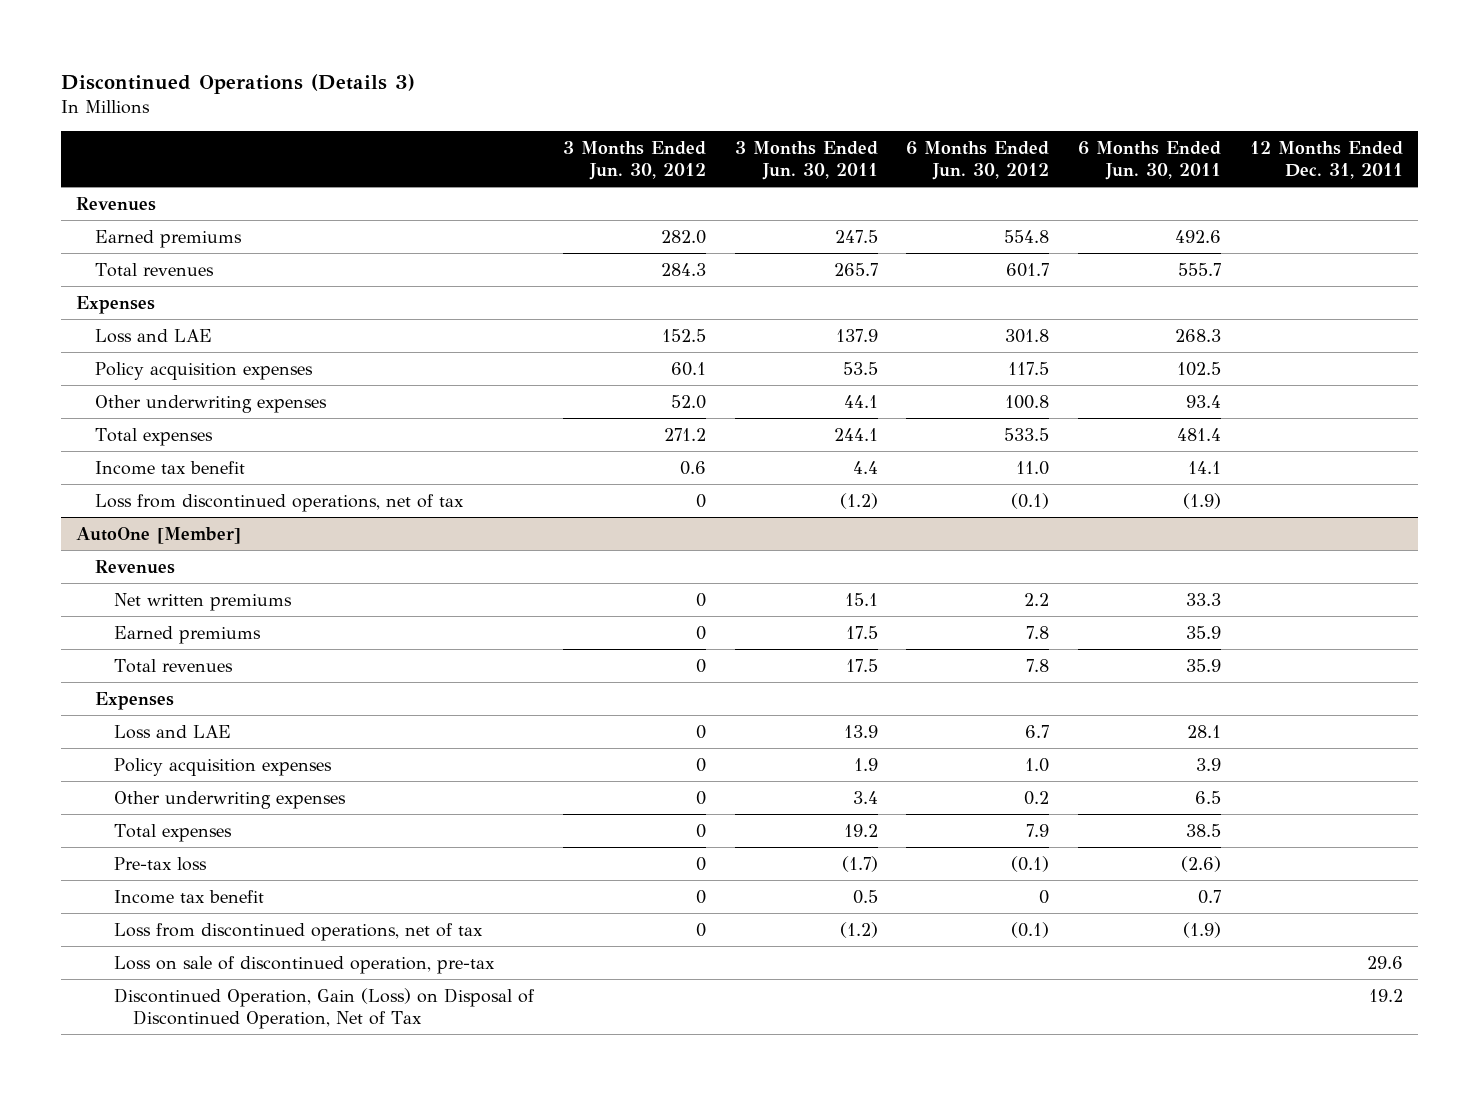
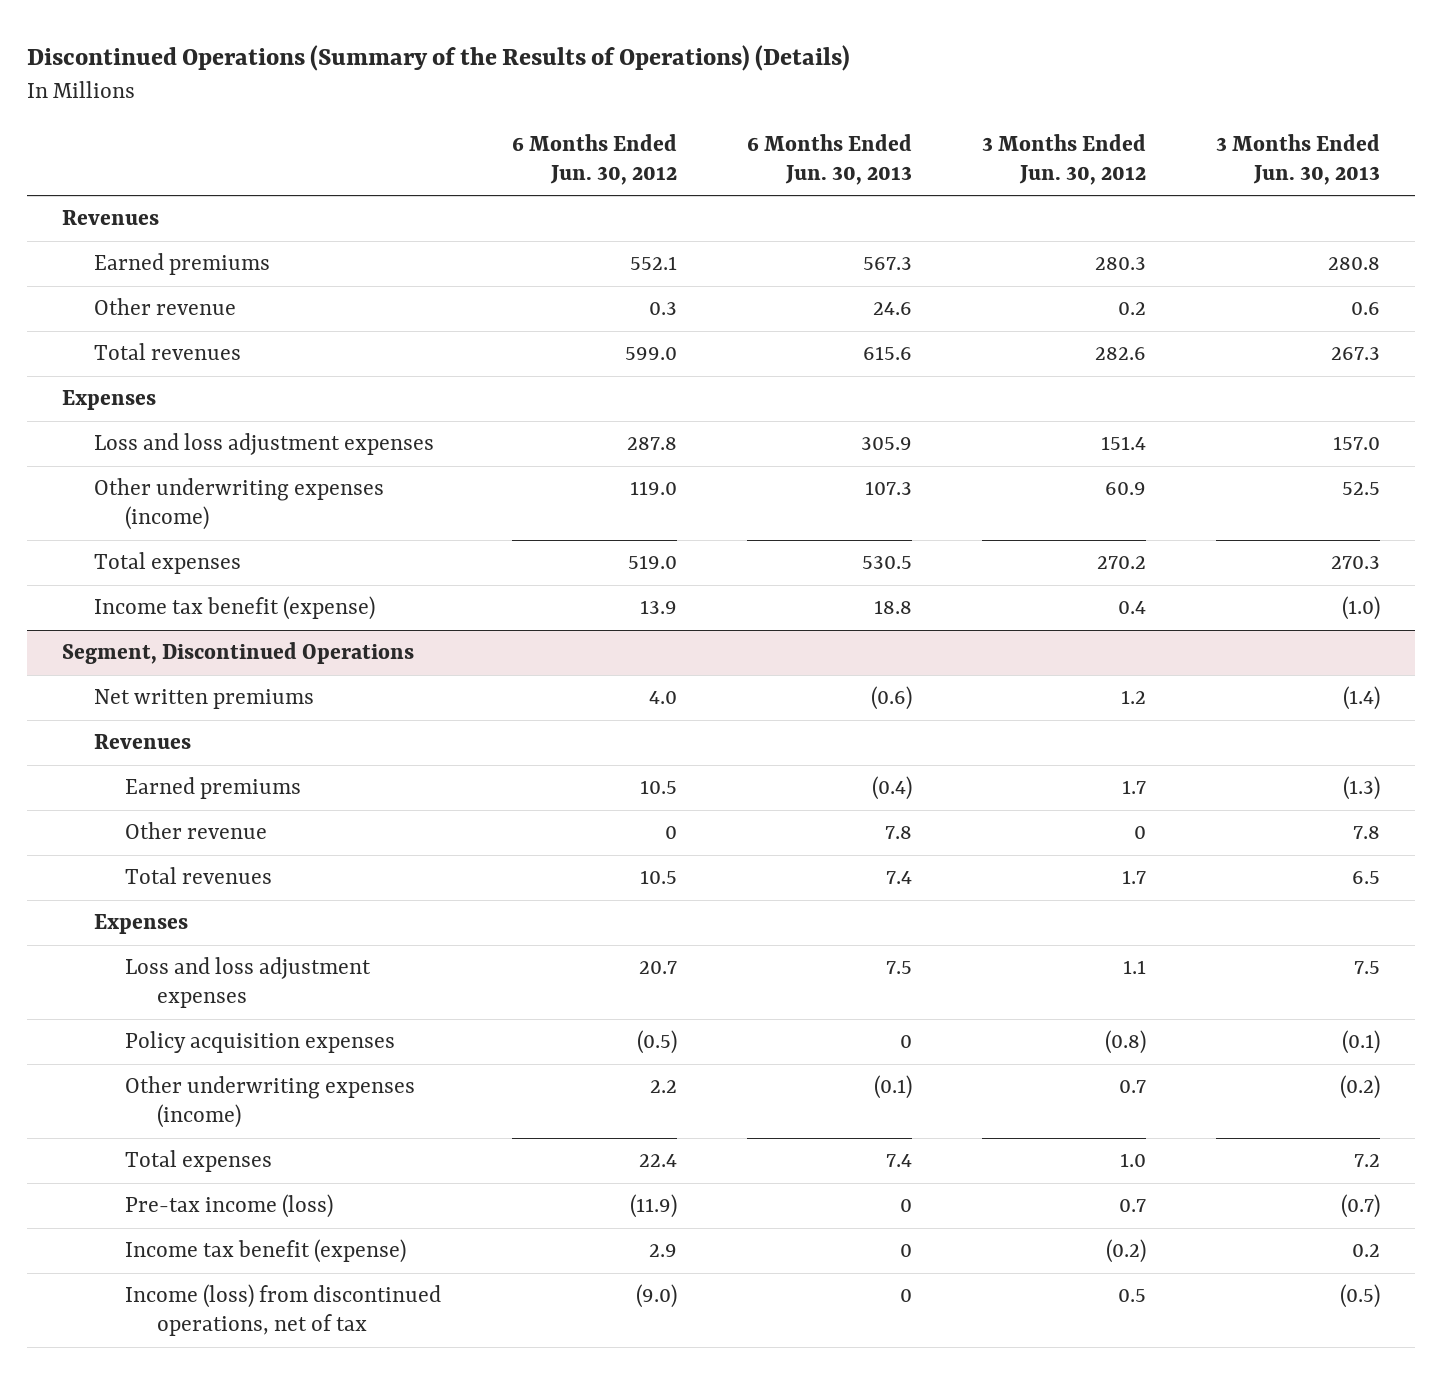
[61,74,416,95] Discontinued Operations (Details 3) -> [27,44,851,71] Discontinued Operations (Summary of the Results of Operations) (Details)
[734,141,878,180] 3 Months Ended Jun. 30, 2011 -> none
[1078,141,1222,180] 6 Months Ended Jun. 30, 2011 -> none
[1250,141,1404,179] 12 Months Ended Dec. 31, 2011 -> none
none -> [746,134,912,186] 6 Months Ended Jun. 30, 2013
none -> [1216,134,1381,186] 3 Months Ended Jun. 30, 2013
[660,229,706,244] 282.0 -> [1095,257,1147,271] 280.3
[1004,229,1050,243] 554.8 -> [629,256,677,271] 552.1
none -> [93,298,236,316] Other revenue
[660,262,706,276] 284.3 -> [1095,347,1147,361] 282.6
[1006,262,1050,277] 601.7 -> [624,347,677,361] 599.0
[94,361,313,380] Policy acquisition expenses -> none
[94,493,464,512] Loss from discontinued operations, net of tax -> none
[75,526,241,544] AutoOne [Member] -> none
[94,328,212,343] Loss and LAE -> [93,433,434,456] Loss and loss adjustment expenses
[661,328,706,342] 152.5 -> [1101,436,1147,451] 151.4
[1005,328,1050,343] 301.8 -> [626,437,677,451] 287.8
[94,394,327,413] Other underwriting expenses -> [93,478,384,531] Other underwriting expenses (income)
[670,394,706,409] 52.0 -> [1105,482,1147,496] 60.9
[1005,394,1050,409] 100.8 -> [629,481,677,496] 119.0
[663,427,706,441] 271.2 -> [1097,556,1147,570] 270.2
[1004,427,1050,441] 533.5 -> [627,555,677,570] 519.0
[94,460,245,475] Income tax benefit -> [93,596,375,621] Income tax benefit (expense)
[679,460,706,475] 0.6 -> [1118,601,1147,615] 0.4
[1016,460,1050,475] 11.0 -> [639,600,677,615] 13.9
none -> [62,642,415,665] Segment, Discontinued Operations
none -> [93,689,314,710] Net written premiums
[113,592,292,611] Net written premiums -> none
[695,625,706,640] 0 -> [1122,780,1147,795] 1.7
[1026,625,1050,639] 7.8 -> [639,780,677,795] 10.5
none -> [125,822,268,840] Other revenue
[695,658,706,673] 0 -> [1122,870,1147,885] 1.7
[1026,658,1050,672] 7.8 -> [639,870,677,885] 10.5
[113,955,495,974] Loss on sale of discontinued operation, pre-tax -> none
[113,987,535,1029] Discontinued Operation, Gain (Loss) on Disposal of Discontinued Operation, Net of Tax -> none
[113,724,231,739] Loss and LAE -> [125,957,372,1009] Loss and loss adjustment expenses
[695,724,706,739] 0 -> [1123,960,1147,975] 1.1
[1025,724,1050,738] 6.7 -> [638,961,677,975] 20.7
[695,757,706,772] 0 -> [1105,1030,1147,1055] (0.8)
[1025,757,1050,772] 1.0 -> [636,1030,677,1055] (0.5)
[113,790,346,809] Other underwriting expenses -> [125,1076,416,1129] Other underwriting expenses (income)
[695,790,706,805] 0 -> [1119,1080,1147,1094] 0.7
[1024,790,1050,805] 0.2 -> [649,1080,677,1094] 2.2
[695,823,706,838] 0 -> [1120,1153,1147,1168] 1.0
[1026,823,1050,837] 7.9 -> [638,1154,677,1168] 22.4
[113,856,207,871] Pre-tax loss -> [125,1194,334,1219] Pre-tax income (loss)
[695,856,706,871] 0 -> [1119,1199,1147,1213] 0.7
[1011,855,1050,872] (0.1) -> [629,1194,677,1219] (11.9)
[113,889,264,904] Income tax benefit -> [125,1239,407,1264] Income tax benefit (expense)
[695,889,706,904] 0 -> [1106,1239,1147,1264] (0.2)
[1039,889,1050,904] 0 -> [648,1244,677,1258] 2.9
[113,922,483,941] Loss from discontinued operations, net of tax -> [125,1284,442,1337] Income (loss) from discontinued operations, net of tax
[695,922,706,937] 0 -> [1118,1289,1147,1303] 0.5
[1011,921,1050,938] (0.1) -> [635,1284,677,1309] (9.0)

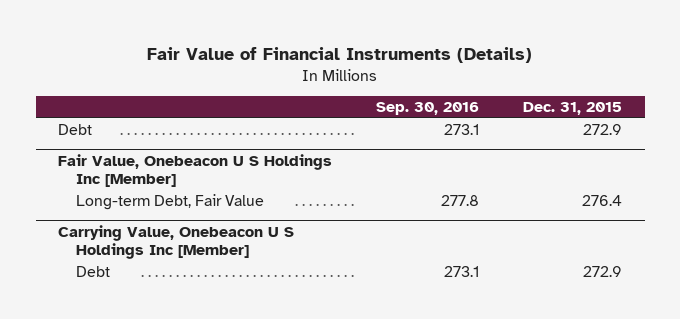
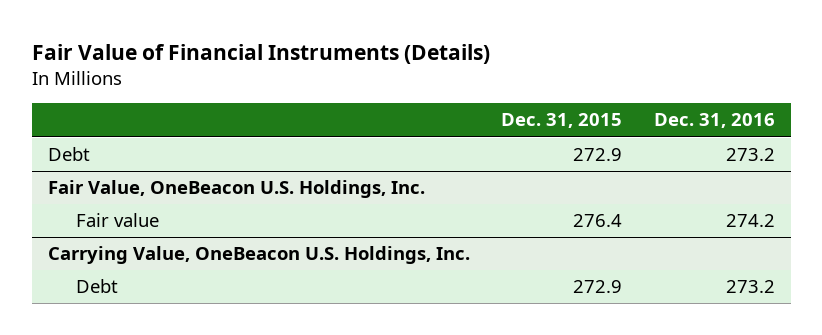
[376,102,480,116] Sep. 30, 2016 -> none
none -> [653,113,775,129] Dec. 31, 2016
[58,154,333,187] Fair Value, Onebeacon U S Holdings Inc [Member] -> [47,180,425,199] Fair Value, OneBeacon U.S. Holdings, Inc.
[76,194,265,211] Long-term Debt, Fair Value -> [75,213,159,228] Fair value
[58,225,295,259] Carrying Value, Onebeacon U S Holdings Inc [Member] -> [47,246,470,265] Carrying Value, OneBeacon U.S. Holdings, Inc.

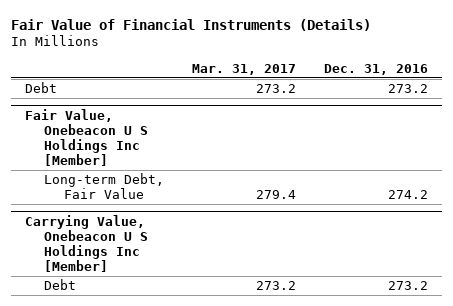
[501,113,623,129] Dec. 31, 2015 -> none
none -> [192,63,297,75] Mar. 31, 2017
[47,180,425,199] Fair Value, OneBeacon U.S. Holdings, Inc. -> [24,108,149,167] Fair Value, Onebeacon U S Holdings Inc [Member]
[75,213,159,228] Fair value -> [44,172,165,200] Long-term Debt, Fair Value
[47,246,470,265] Carrying Value, OneBeacon U.S. Holdings, Inc. -> [24,214,149,273] Carrying Value, Onebeacon U S Holdings Inc [Member]

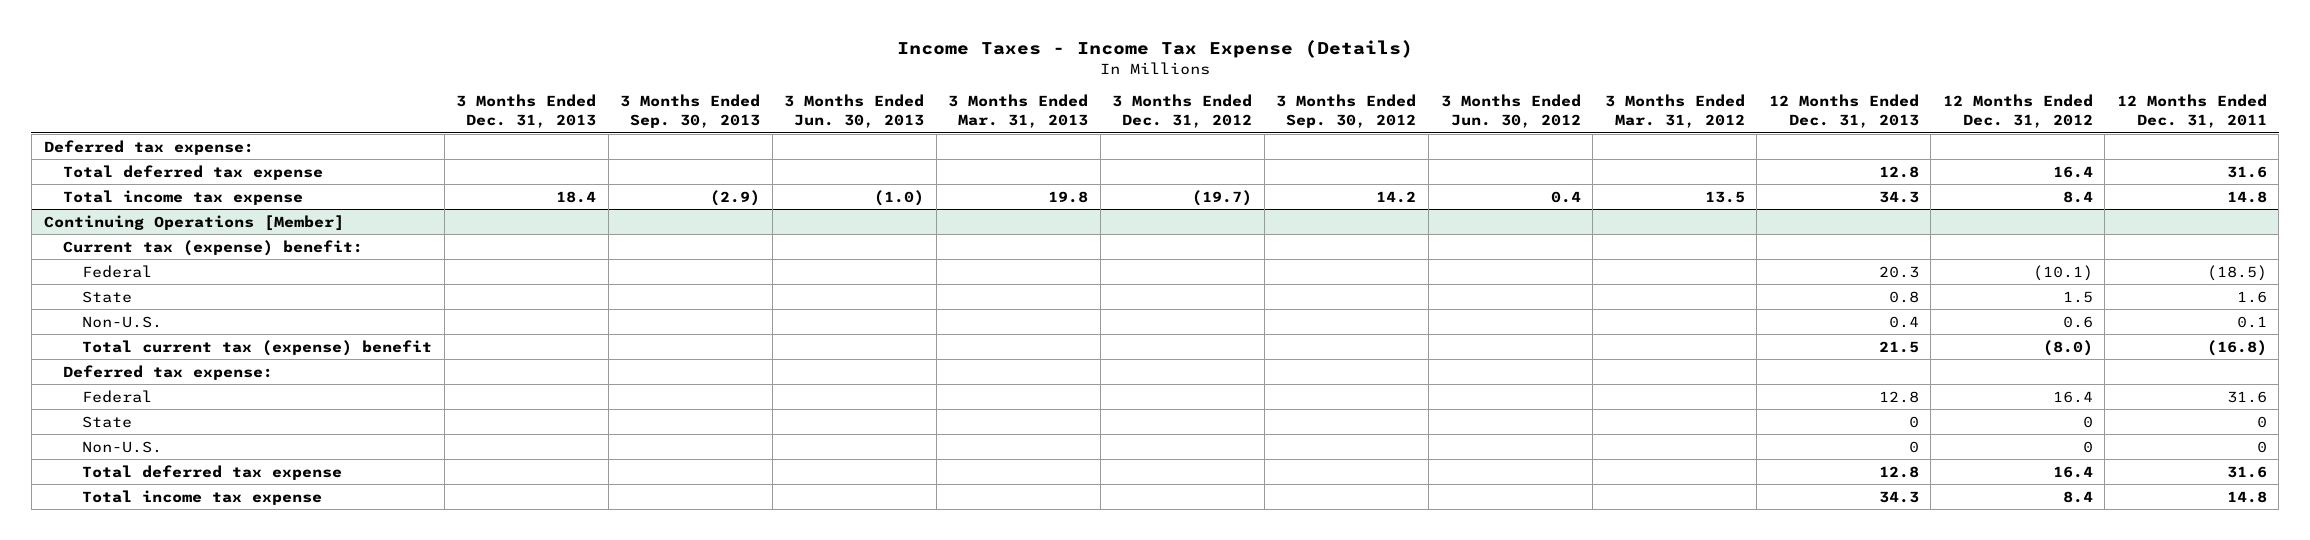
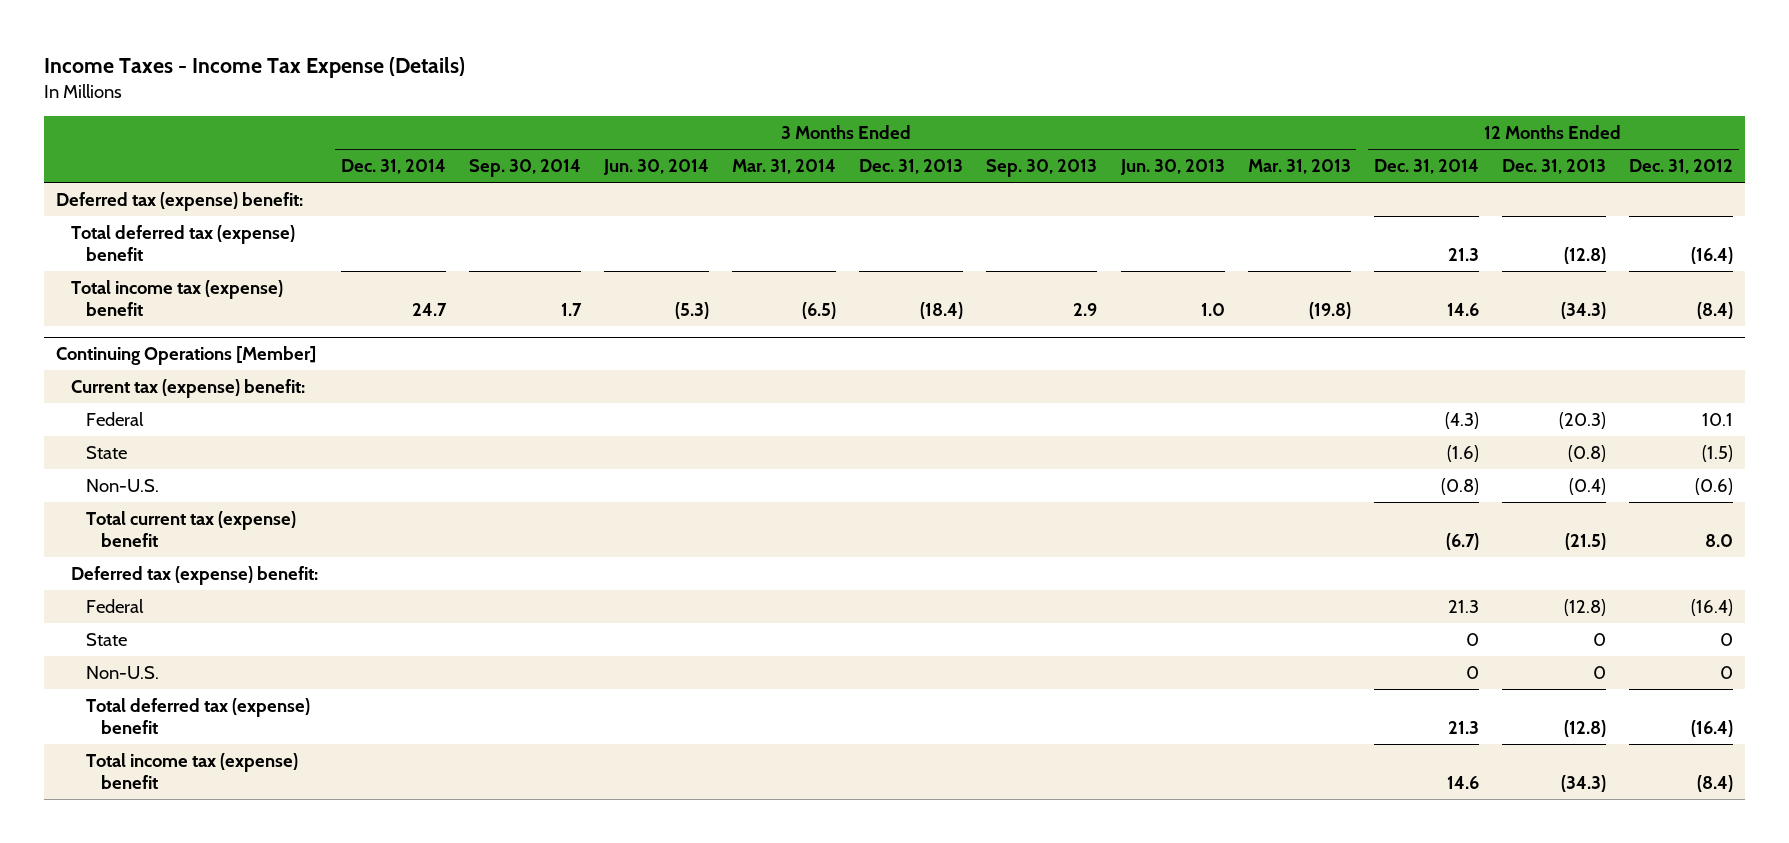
[1112,94,1253,129] 3 Months Ended Dec. 31, 2012 -> none
[1276,94,1417,129] 3 Months Ended Sep. 30, 2012 -> none
[1440,94,1581,129] 3 Months Ended Jun. 30, 2012 -> none
[1604,94,1745,129] 3 Months Ended Mar. 31, 2012 -> none
[2116,94,2267,129] 12 Months Ended Dec. 31, 2011 -> none
none -> [340,159,446,175] Dec. 31, 2014
none -> [468,159,581,178] Sep. 30, 2014
none -> [603,159,710,176] Jun. 30, 2014
none -> [732,159,837,175] Mar. 31, 2014
none -> [1373,159,1479,175] Dec. 31, 2014
[43,139,254,155] Deferred tax expense: -> [55,191,303,211] Deferred tax (expense) benefit:
[62,164,323,180] Total deferred tax expense -> [70,224,295,262] Total deferred tax (expense) benefit
[1878,165,1919,178] 12.8 -> [1563,247,1606,265] (12.8)
[2052,165,2093,178] 16.4 -> [1690,247,1733,265] (16.4)
[62,189,303,205] Total income tax expense -> [70,279,283,317] Total income tax (expense) benefit
[556,190,597,203] 18.4 -> [920,302,964,320] (18.4)
[710,189,761,206] (2.9) -> [1073,303,1098,317] 2.9
[874,189,925,206] (1.0) -> [1200,303,1225,317] 1.0
[1048,190,1089,203] 19.8 -> [1308,302,1351,320] (19.8)
[1878,190,1919,203] 34.3 -> [1560,302,1606,320] (34.3)
[2062,190,2093,203] 8.4 -> [1696,302,1733,320] (8.4)
[1878,265,1919,278] 20.3 -> [1558,411,1606,429] (20.3)
[2032,264,2093,281] (10.1) -> [1701,412,1733,426] 10.1
[1888,290,1919,303] 0.8 -> [1567,444,1606,462] (0.8)
[2062,290,2093,303] 1.5 -> [1701,444,1733,462] (1.5)
[1888,315,1919,328] 0.4 -> [1568,477,1606,495] (0.4)
[2062,315,2093,328] 0.6 -> [1694,477,1733,495] (0.6)
[1878,340,1919,353] 21.5 -> [1564,533,1606,551] (21.5)
[2042,339,2093,356] (8.0) -> [1704,534,1733,548] 8.0
[62,364,273,380] Deferred tax expense: -> [70,565,318,585] Deferred tax (expense) benefit:
[1878,390,1919,403] 12.8 -> [1563,598,1606,616] (12.8)
[2052,390,2093,403] 16.4 -> [1690,598,1733,616] (16.4)
[81,464,342,480] Total deferred tax expense -> [85,697,310,735] Total deferred tax (expense) benefit
[1878,465,1919,478] 12.8 -> [1563,720,1606,738] (12.8)
[2052,465,2093,478] 16.4 -> [1690,720,1733,738] (16.4)
[81,489,322,505] Total income tax expense -> [85,752,298,790] Total income tax (expense) benefit
[1878,490,1919,503] 34.3 -> [1560,775,1606,793] (34.3)
[2062,490,2093,503] 8.4 -> [1696,775,1733,793] (8.4)

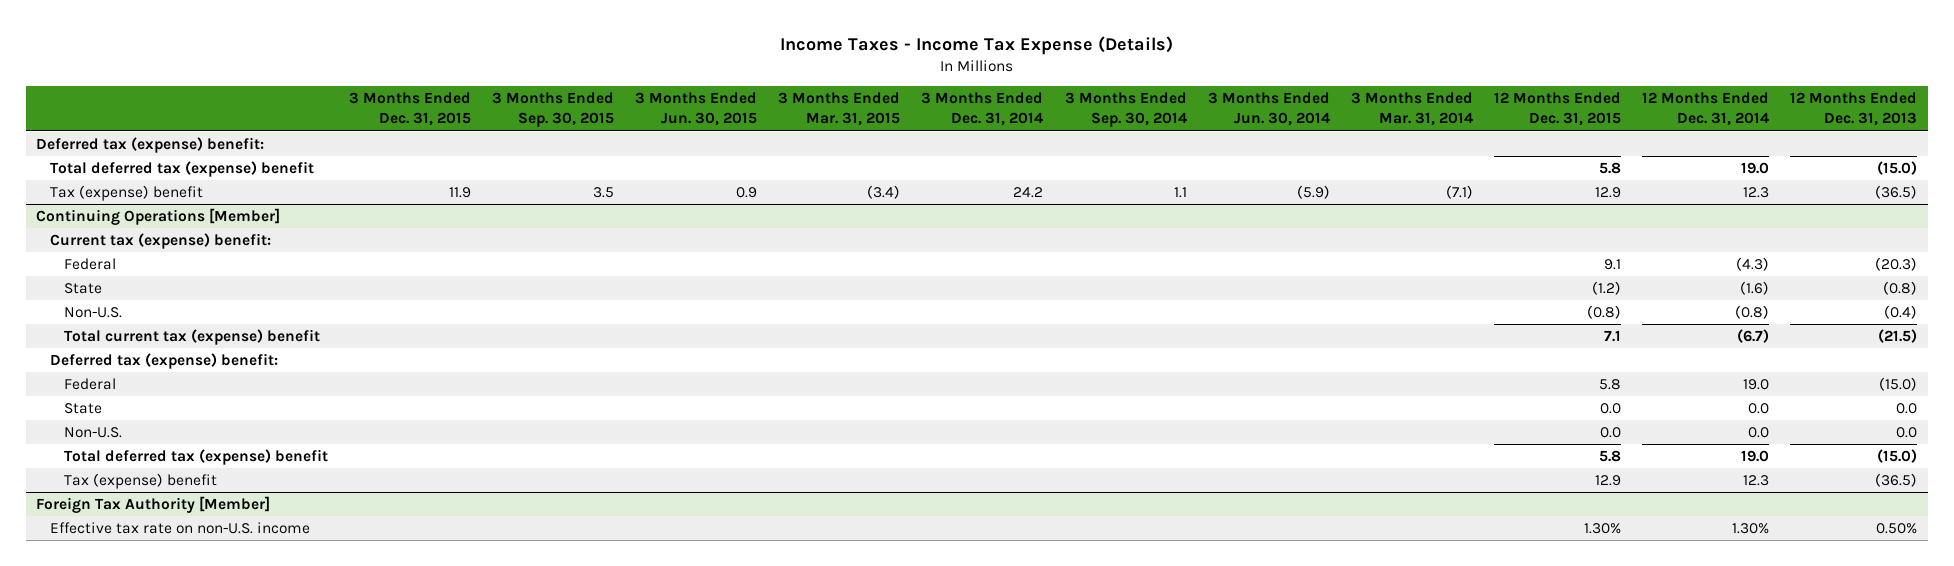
[859,159,964,175] Dec. 31, 2013 -> none
[986,159,1098,178] Sep. 30, 2013 -> none
[1119,159,1225,176] Jun. 30, 2013 -> none
[1247,159,1351,175] Mar. 31, 2013 -> none
[1628,159,1733,175] Dec. 31, 2012 -> none
none -> [348,92,471,127] 3 Months Ended Dec. 31, 2015
none -> [491,92,614,128] 3 Months Ended Sep. 30, 2015
none -> [635,92,758,127] 3 Months Ended Jun. 30, 2015
none -> [778,92,901,127] 3 Months Ended Mar. 31, 2015
none -> [1494,92,1622,127] 12 Months Ended Dec. 31, 2015
[1447,248,1479,262] 21.3 -> [1741,162,1770,175] 19.0
[1563,247,1606,265] (12.8) -> [1877,161,1918,176] (15.0)
[70,279,283,317] Total income tax (expense) benefit -> [49,185,203,202] Tax (expense) benefit
[411,303,447,317] 24.7 -> [1013,187,1044,199] 24.2
[560,303,582,317] 1.7 -> [1173,187,1187,199] 1.1
[675,302,710,320] (5.3) -> [1296,185,1330,200] (5.9)
[802,302,837,320] (6.5) -> [1445,185,1473,200] (7.1)
[1446,303,1479,317] 14.6 -> [1743,187,1770,199] 12.3
[1560,302,1606,320] (34.3) -> [1875,185,1918,200] (36.5)
[1447,599,1479,613] 21.3 -> [1743,379,1770,391] 19.0
[1563,598,1606,616] (12.8) -> [1879,377,1918,392] (15.0)
[1465,632,1479,646] 0 -> [1748,403,1770,415] 0.0
[1592,632,1606,646] 0 -> [1896,403,1918,415] 0.0
[1465,665,1479,679] 0 -> [1748,427,1770,439] 0.0
[1592,665,1606,679] 0 -> [1896,427,1918,439] 0.0
[1447,721,1479,735] 21.3 -> [1741,450,1770,463] 19.0
[1563,720,1606,738] (12.8) -> [1877,449,1918,464] (15.0)
[85,752,298,790] Total income tax (expense) benefit -> [63,473,217,490] Tax (expense) benefit
[1446,776,1479,790] 14.6 -> [1743,475,1770,487] 12.3
[1560,775,1606,793] (34.3) -> [1875,473,1918,488] (36.5)
none -> [36,496,271,514] Foreign Tax Authority [Member]
none -> [49,522,310,535] Effective tax rate on non-U.S. income

